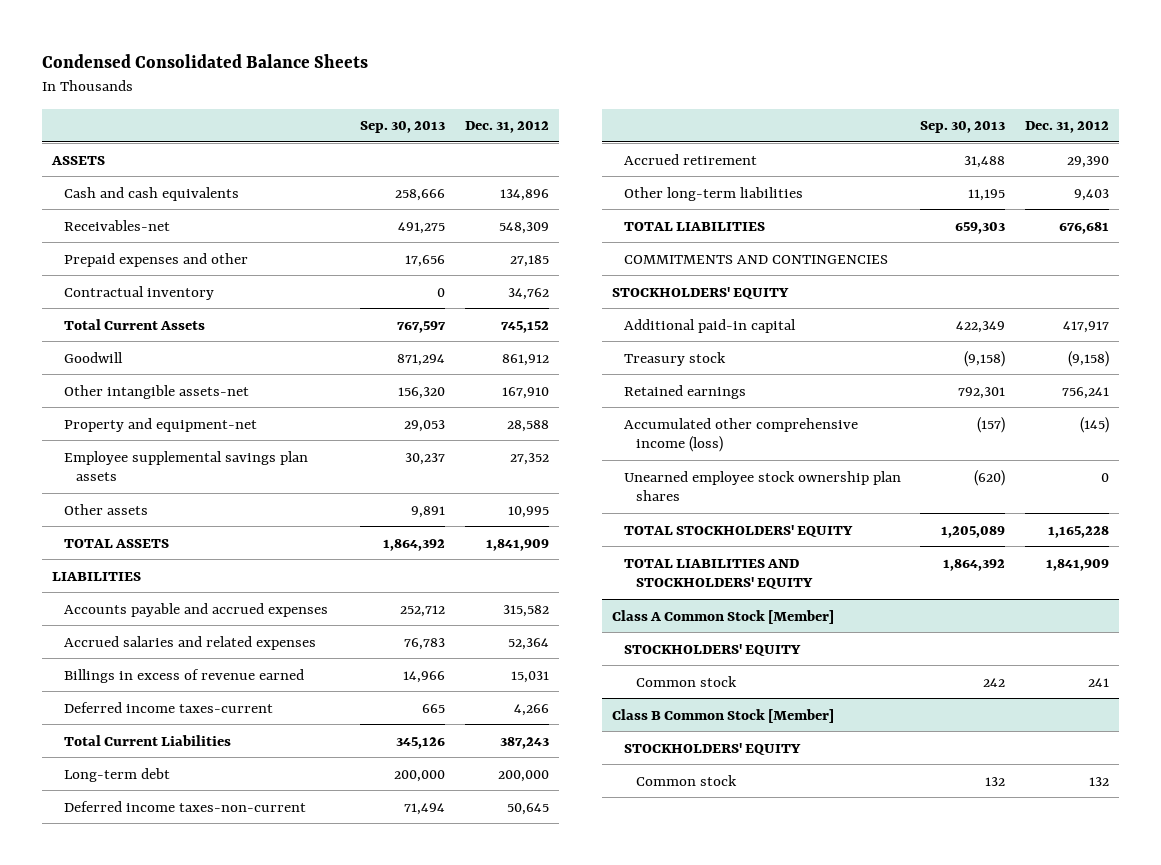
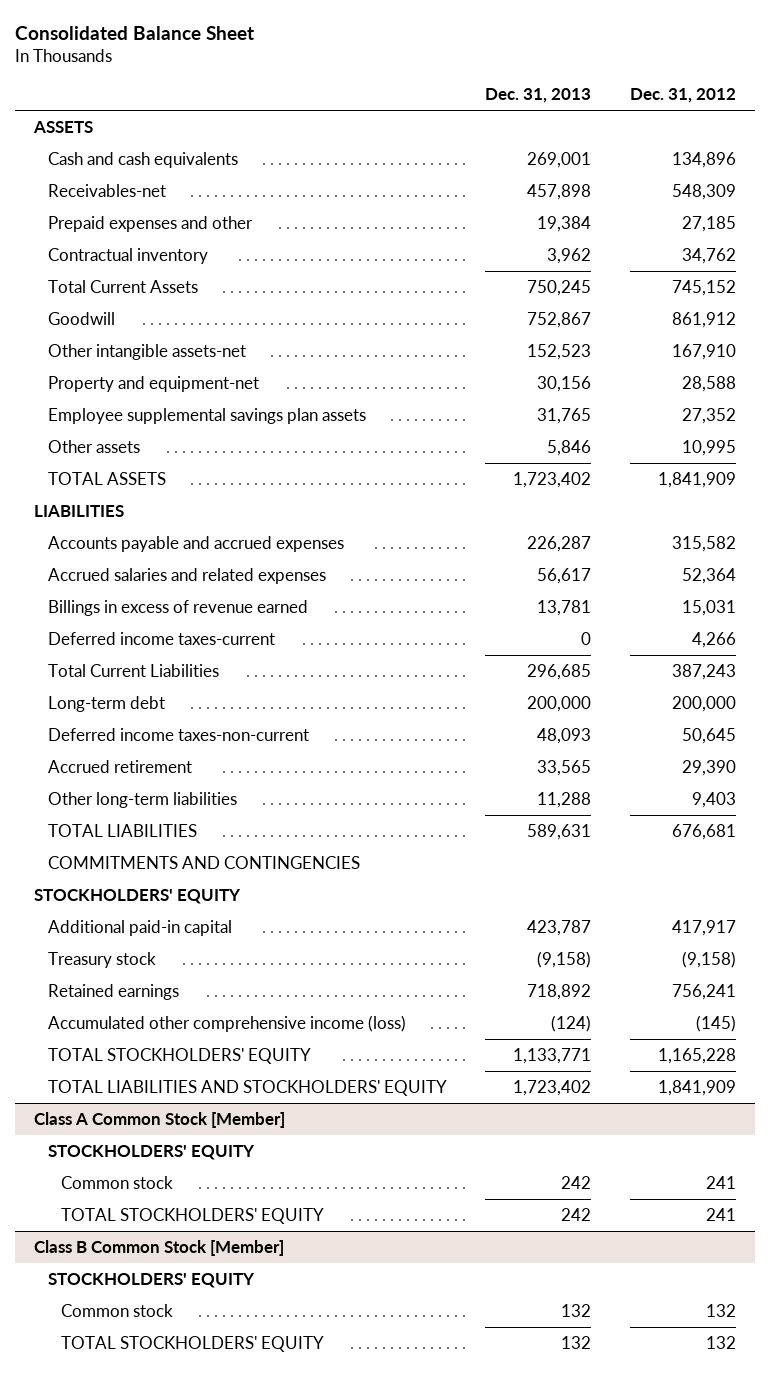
[41,54,368,69] Condensed Consolidated Balance Sheets -> [15,26,255,41] Consolidated Balance Sheet
[360,121,446,134] Sep. 30, 2013 -> none
none -> [485,88,592,104] Dec. 31, 2013
[623,470,901,502] Unearned employee stock ownership plan shares -> none
none -> [61,1207,325,1224] TOTAL STOCKHOLDERS' EQUITY
none -> [61,1335,325,1352] TOTAL STOCKHOLDERS' EQUITY

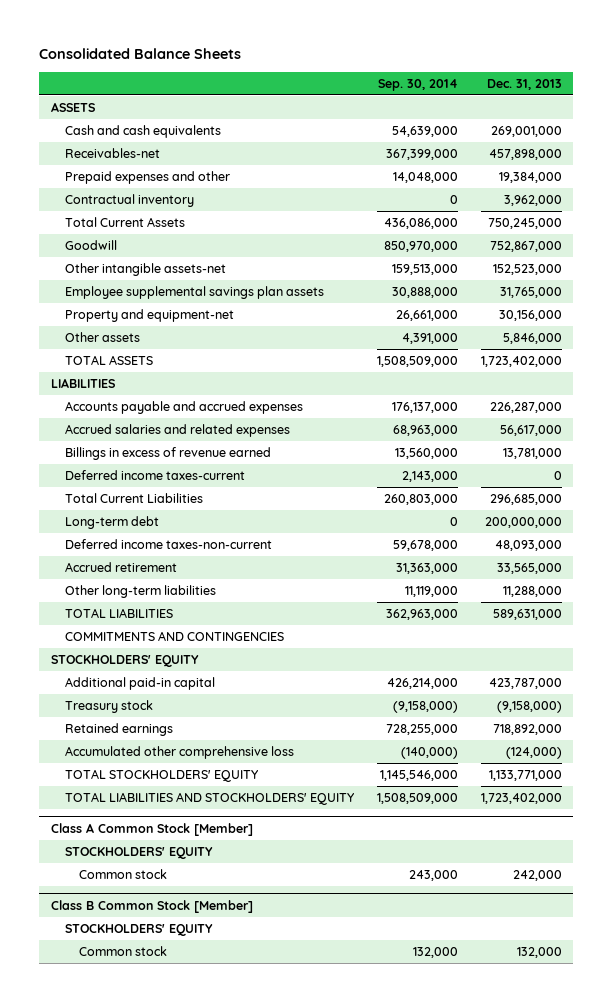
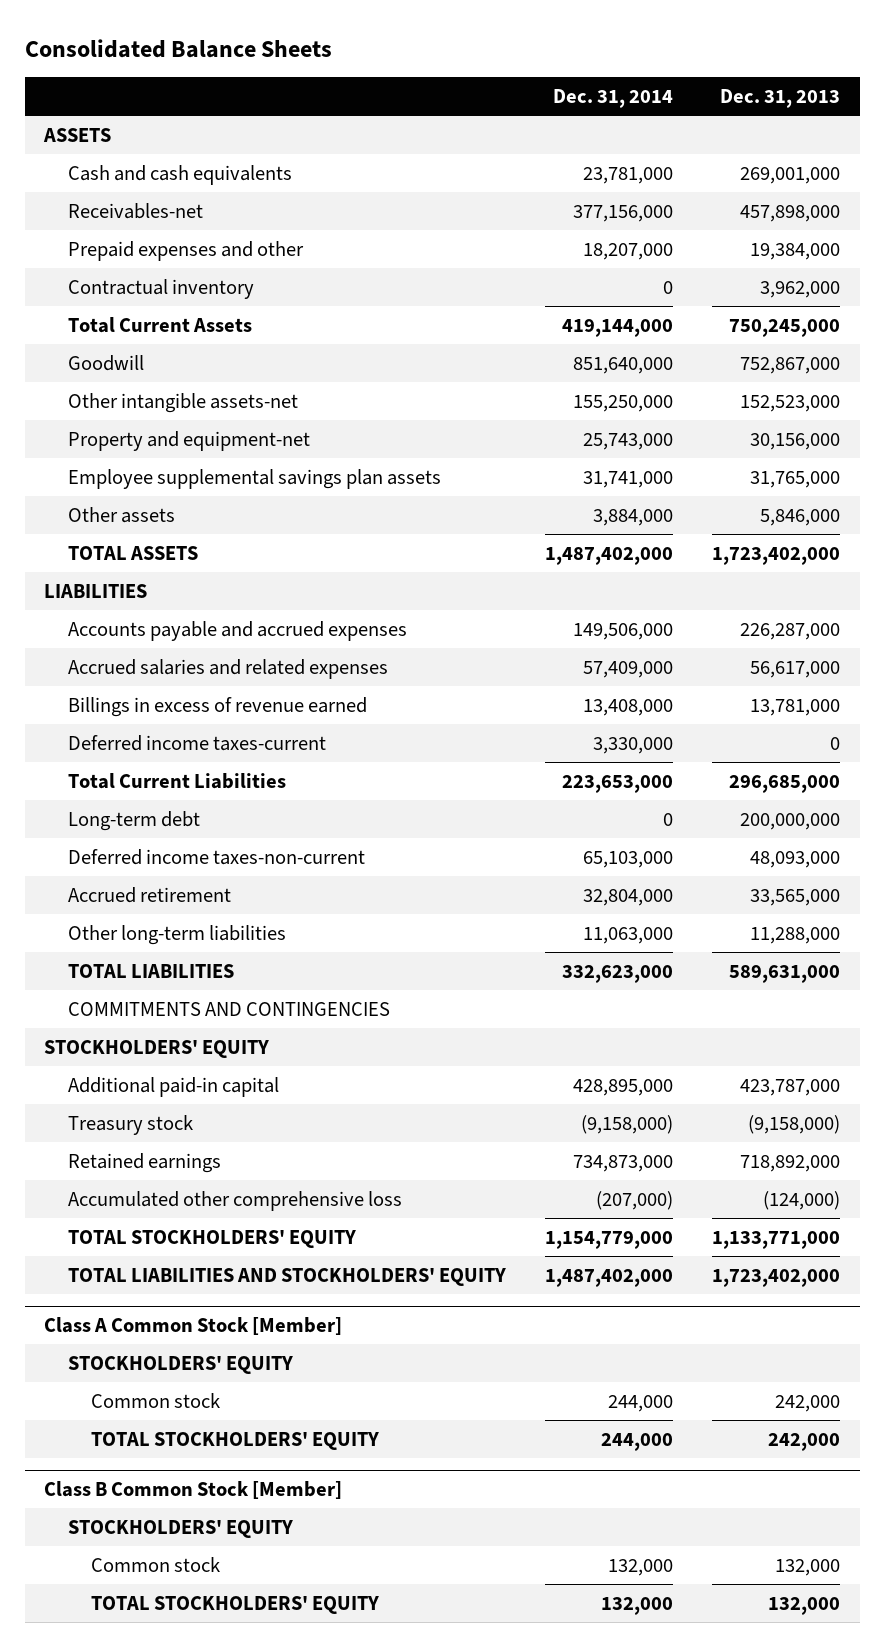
[377,78,458,91] Sep. 30, 2014 -> none
none -> [552,89,673,109] Dec. 31, 2014
[64,286,324,300] Employee supplemental savings plan assets -> [67,468,441,489] Employee supplemental savings plan assets
none -> [91,1431,380,1450] TOTAL STOCKHOLDERS' EQUITY
none -> [91,1595,380,1614] TOTAL STOCKHOLDERS' EQUITY

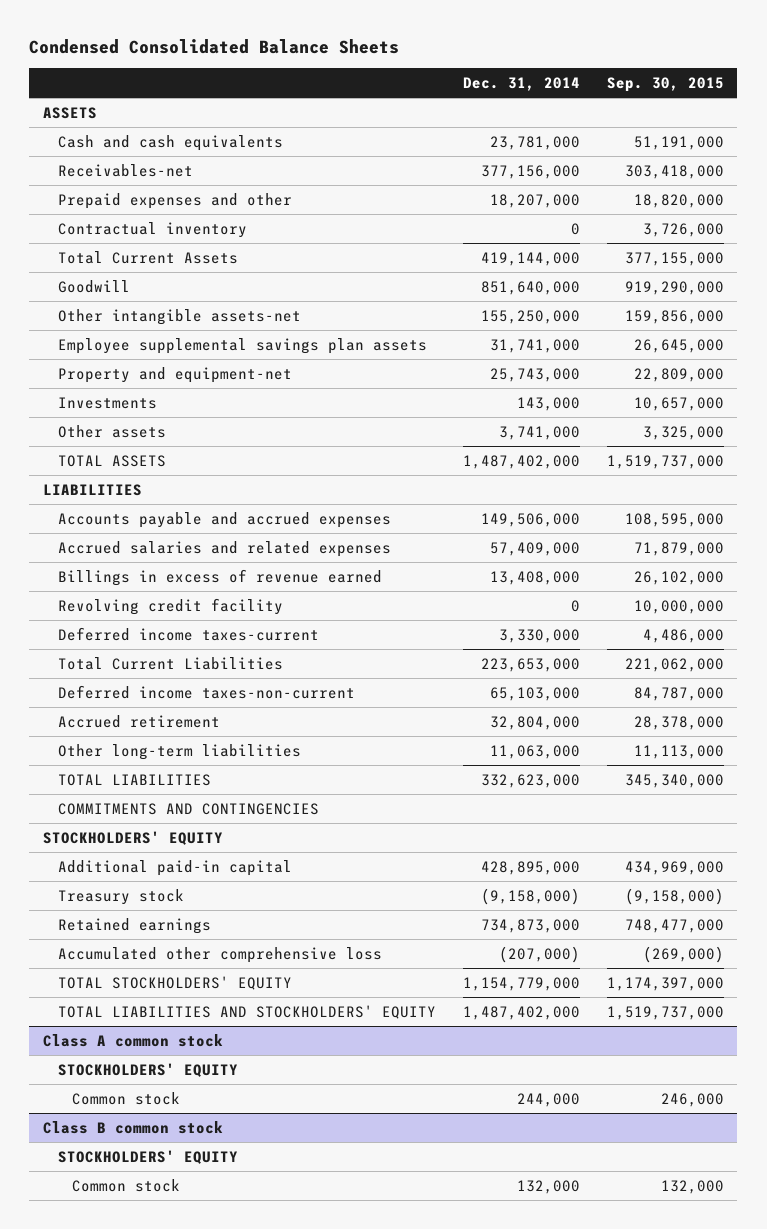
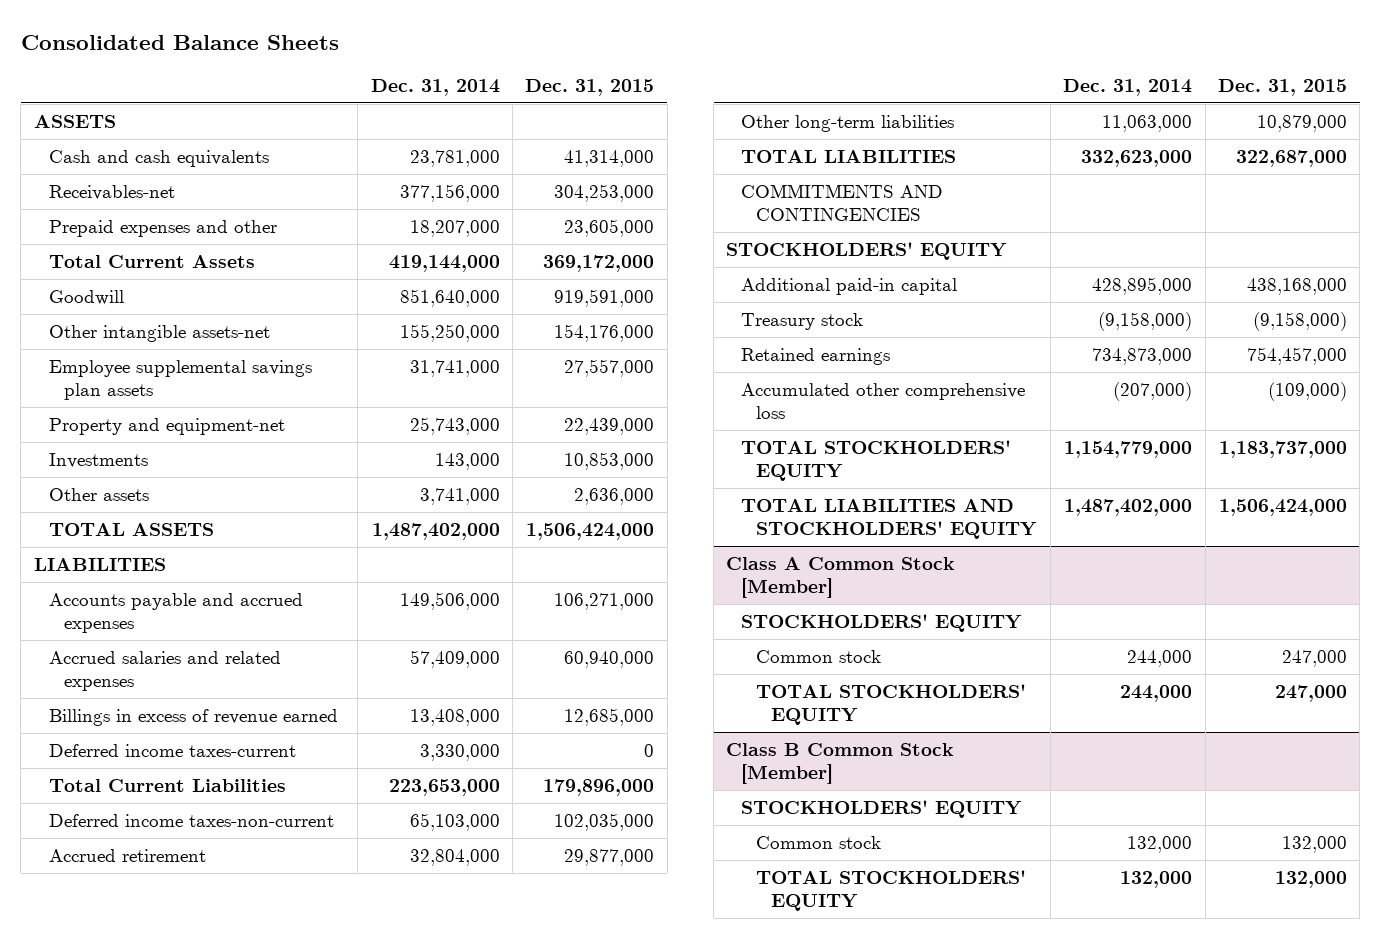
[29,38,400,54] Condensed Consolidated Balance Sheets -> [20,34,339,50] Consolidated Balance Sheets
[606,76,724,92] Sep. 30, 2015 -> none
none -> [525,79,655,97] Dec. 31, 2015
[57,221,247,238] Contractual inventory -> none
[57,597,283,615] Revolving credit facility -> none
[43,1033,224,1047] Class A common stock -> [726,556,956,599] Class A Common Stock [Member]
none -> [756,683,1027,726] TOTAL STOCKHOLDERS' EQUITY
[43,1120,224,1134] Class B common stock -> [726,742,955,785] Class B Common Stock [Member]
none -> [756,869,1027,912] TOTAL STOCKHOLDERS' EQUITY

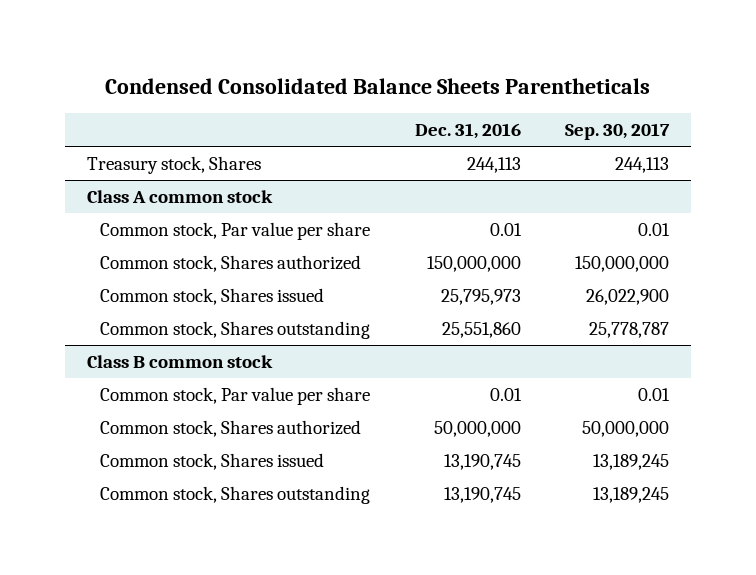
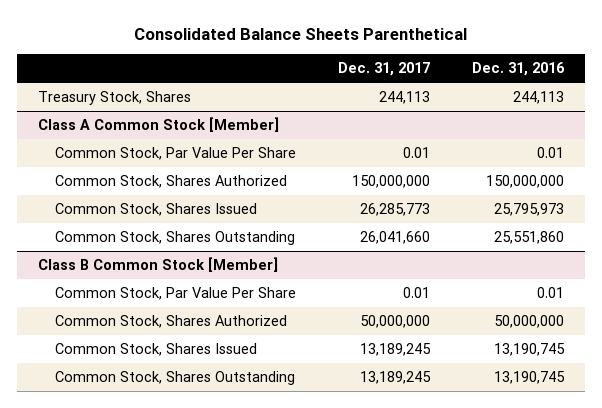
[104,78,650,95] Condensed Consolidated Balance Sheets Parentheticals -> [134,27,468,40] Consolidated Balance Sheets Parenthetical
[564,123,670,141] Sep. 30, 2017 -> none
none -> [337,62,430,77] Dec. 31, 2017
[87,155,262,174] Treasury stock, Shares -> [38,91,192,106] Treasury Stock, Shares
[87,189,274,203] Class A common stock -> [38,117,280,133] Class A Common Stock [Member]
[100,221,371,240] Common stock, Par value per share -> [54,147,296,161] Common Stock, Par Value Per Share
[100,254,362,272] Common stock, Shares authorized -> [54,175,287,189] Common Stock, Shares Authorized
[100,287,325,305] Common stock, Shares issued -> [54,203,257,217] Common Stock, Shares Issued
[100,320,371,339] Common stock, Shares outstanding -> [54,231,295,246] Common Stock, Shares Outstanding
[87,354,274,368] Class B common stock -> [38,257,279,273] Class B Common Stock [Member]
[100,386,371,405] Common stock, Par value per share -> [54,287,296,301] Common Stock, Par Value Per Share
[100,419,362,437] Common stock, Shares authorized -> [54,315,287,329] Common Stock, Shares Authorized
[100,452,325,470] Common stock, Shares issued -> [54,343,257,357] Common Stock, Shares Issued
[100,485,371,504] Common stock, Shares outstanding -> [54,371,295,386] Common Stock, Shares Outstanding

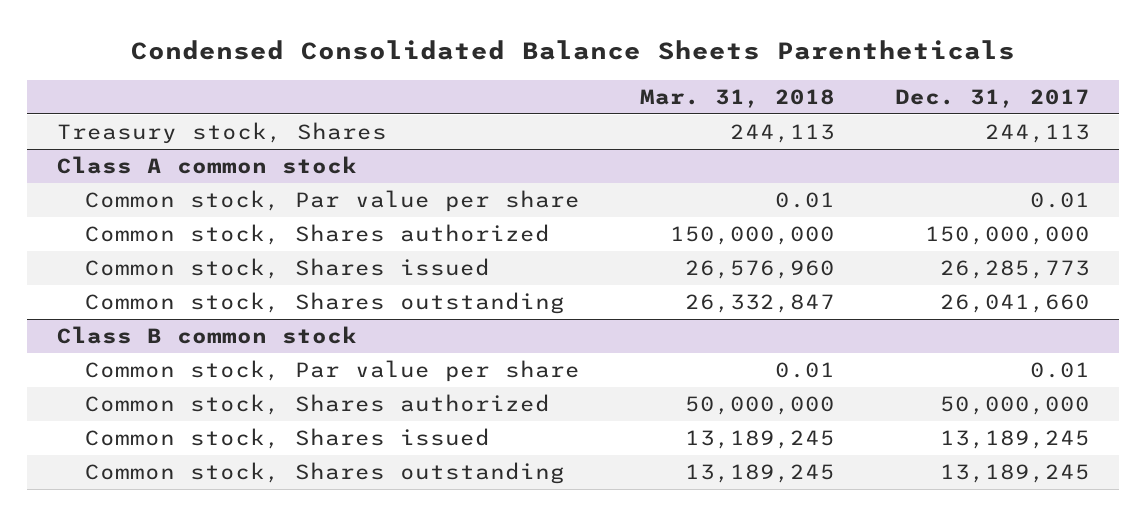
[134,27,468,40] Consolidated Balance Sheets Parenthetical -> [131,40,1016,61] Condensed Consolidated Balance Sheets Parentheticals
[472,62,566,77] Dec. 31, 2016 -> none
none -> [639,88,835,108] Mar. 31, 2018
[38,91,192,106] Treasury Stock, Shares -> [57,122,388,145] Treasury stock, Shares
[38,117,280,133] Class A Common Stock [Member] -> [57,156,358,175] Class A common stock
[54,147,296,161] Common Stock, Par Value Per Share -> [85,190,581,213] Common stock, Par value per share
[54,175,287,189] Common Stock, Shares Authorized -> [85,224,551,246] Common stock, Shares authorized
[54,203,257,217] Common Stock, Shares Issued -> [85,258,491,280] Common stock, Shares issued
[54,231,295,246] Common Stock, Shares Outstanding -> [85,292,566,315] Common stock, Shares outstanding
[38,257,279,273] Class B Common Stock [Member] -> [57,326,358,345] Class B common stock
[54,287,296,301] Common Stock, Par Value Per Share -> [85,360,581,383] Common stock, Par value per share
[54,315,287,329] Common Stock, Shares Authorized -> [85,394,551,416] Common stock, Shares authorized
[54,343,257,357] Common Stock, Shares Issued -> [85,428,491,450] Common stock, Shares issued
[54,371,295,386] Common Stock, Shares Outstanding -> [85,462,566,485] Common stock, Shares outstanding

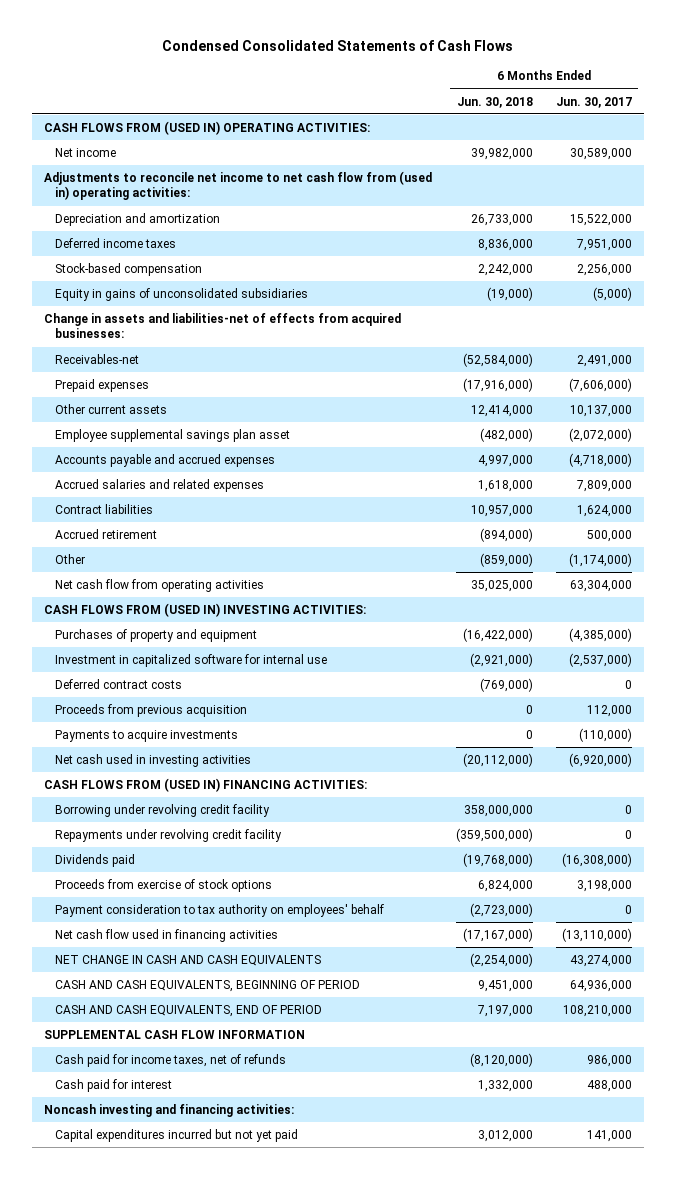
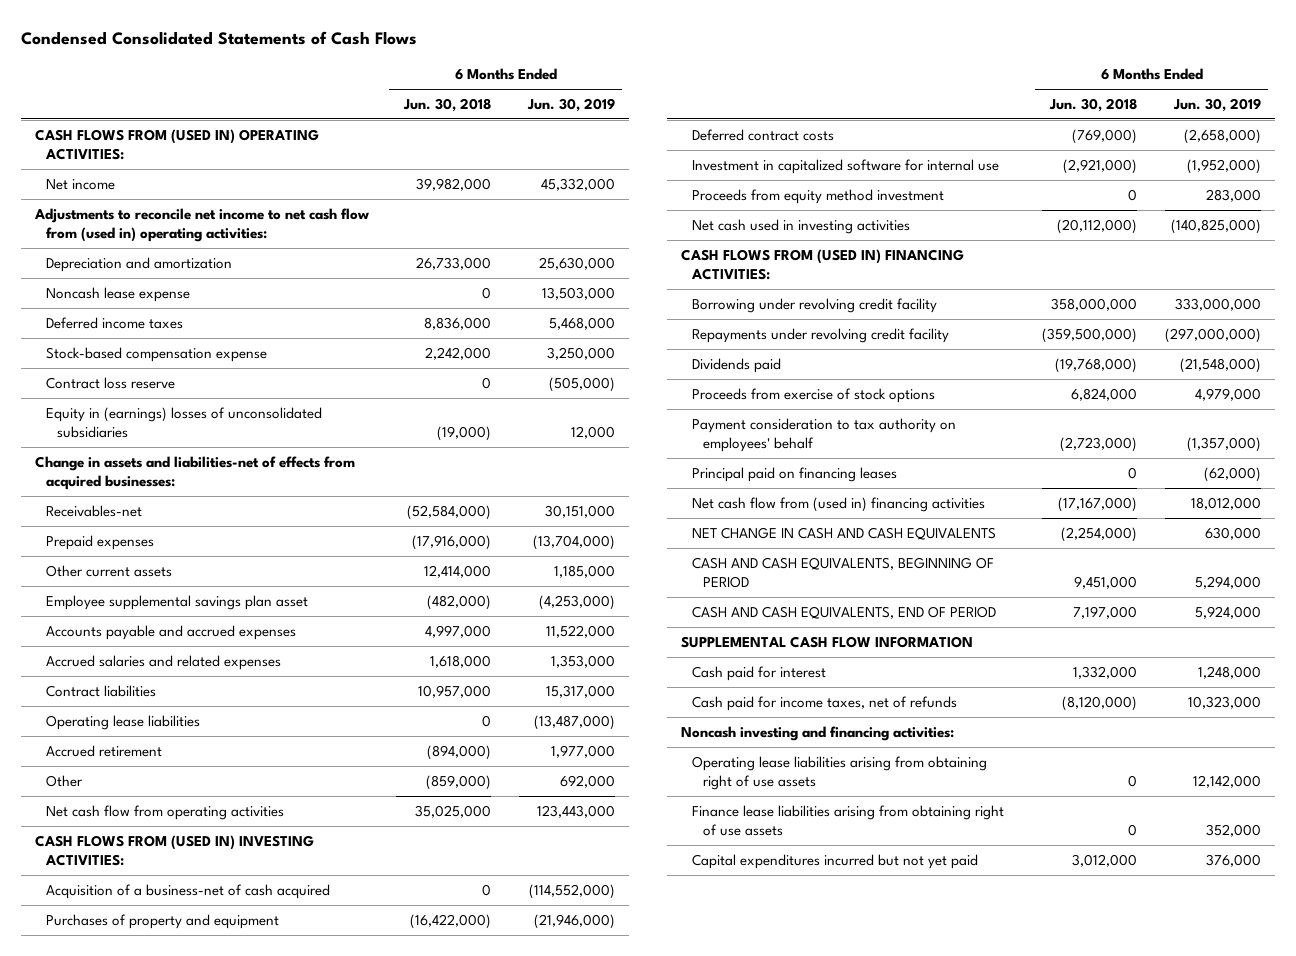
[556,96,633,108] Jun. 30, 2017 -> none
none -> [526,98,615,113] Jun. 30, 2019
none -> [46,286,191,302] Noncash lease expense
[54,262,202,276] Stock-based compensation -> [46,346,268,362] Stock-based compensation expense
none -> [46,376,176,389] Contract loss reserve
[54,287,308,301] Equity in gains of unconsolidated subsidiaries -> [46,406,323,439] Equity in (earnings) losses of unconsolidated subsidiaries
none -> [46,714,201,730] Operating lease liabilities
none -> [46,883,331,899] Acquisition of a business-net of cash acquired
[54,703,247,717] Proceeds from previous acquisition -> none
[54,729,238,742] Payments to acquire investments -> none
[54,653,327,667] Investment in capitalized software for internal use -> [692,158,1000,174] Investment in capitalized software for internal use
none -> [692,188,945,204] Proceeds from equity method investment
none -> [692,466,898,482] Principal paid on financing leases
[54,928,278,942] Net cash flow used in financing activities -> [692,496,986,512] Net cash flow from (used in) financing activities
[54,1053,286,1067] Cash paid for income taxes, net of refunds -> [692,695,958,711] Cash paid for income taxes, net of refunds
none -> [692,755,988,791] Operating lease liabilities arising from obtaining right of use assets
none -> [692,804,1005,837] Finance lease liabilities arising from obtaining right of use assets

